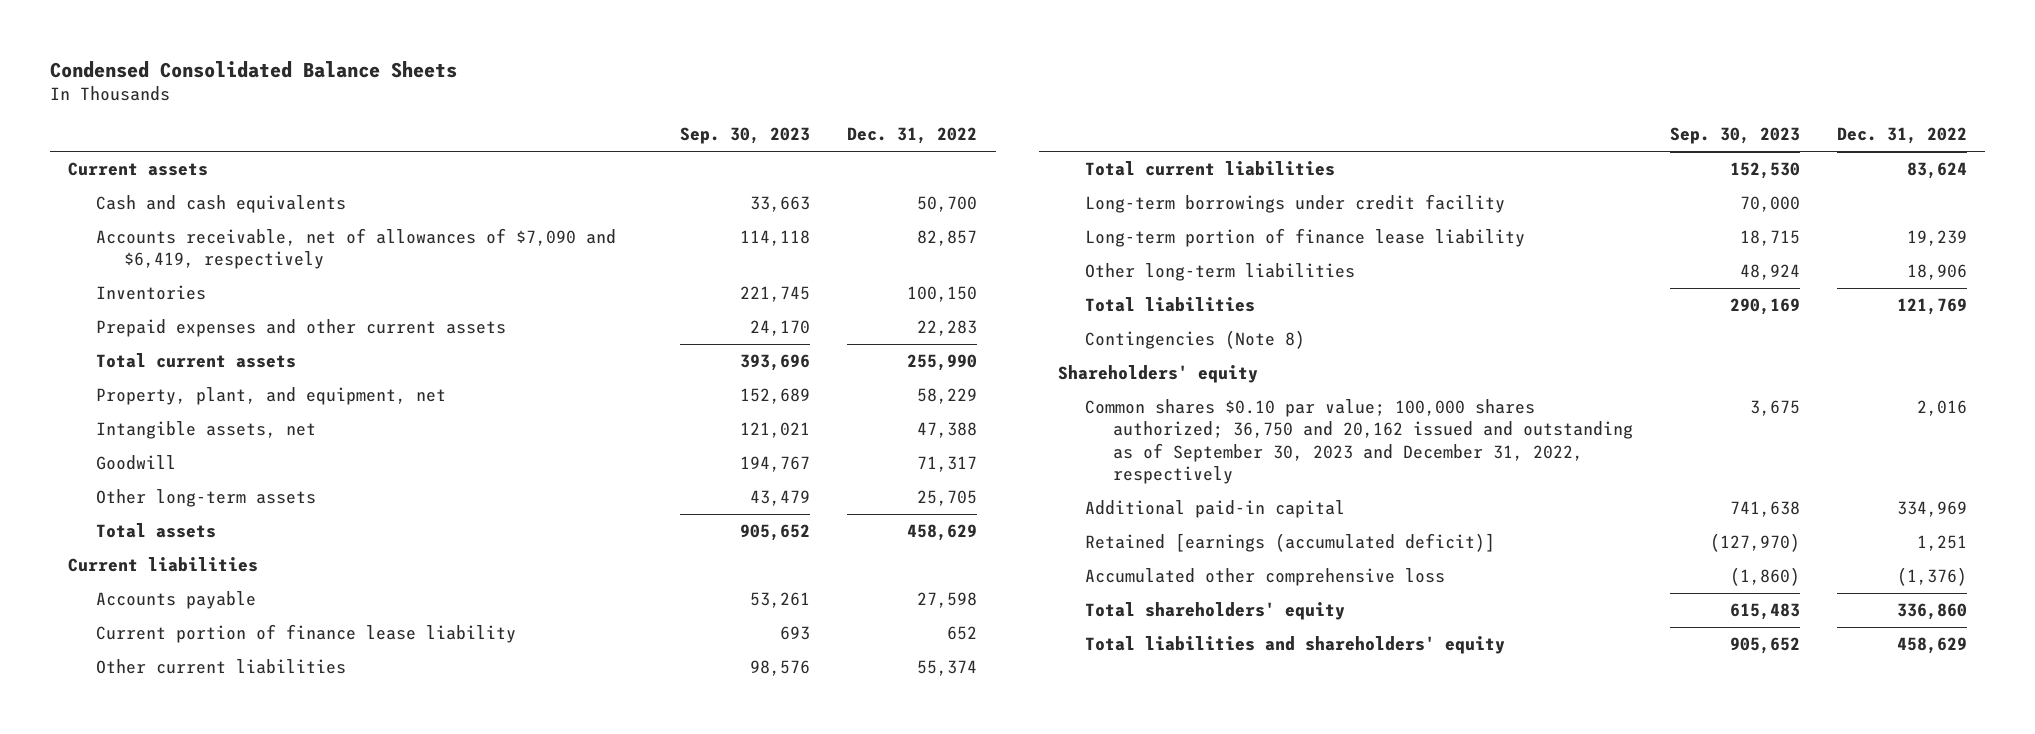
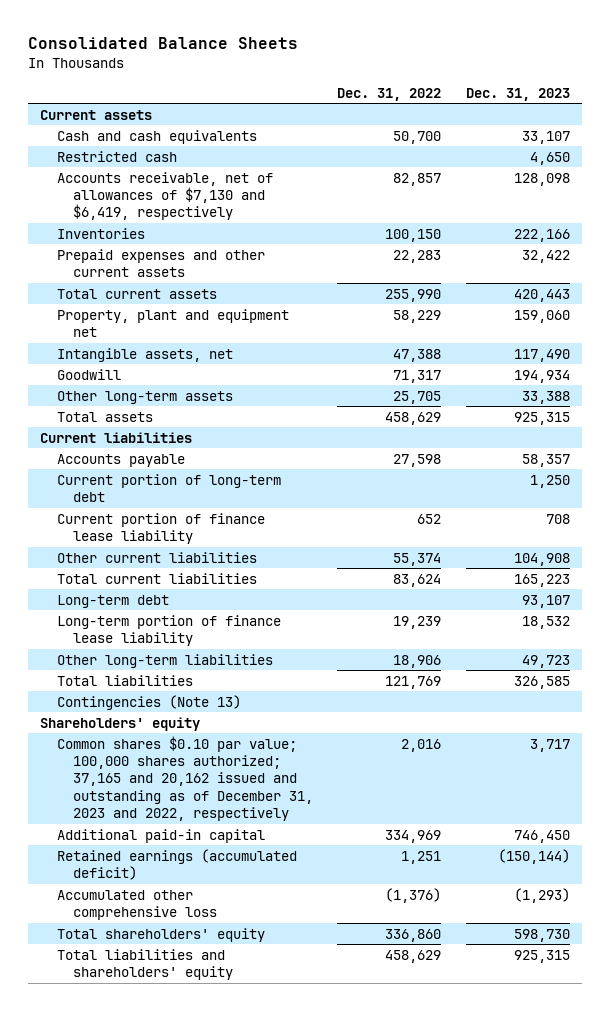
[49,60,457,78] Condensed Consolidated Balance Sheets -> [27,37,298,50] Consolidated Balance Sheets
[680,127,811,145] Sep. 30, 2023 -> none
none -> [465,87,570,101] Dec. 31, 2023
none -> [56,150,177,162] Restricted cash
[95,227,616,270] Accounts receivable, net of allowances of $7,090 and $6,419, respectively -> [56,171,273,221] Accounts receivable, net of allowances of $7,130 and $6,419, respectively
[95,386,446,405] Property, plant, and equipment, net -> [56,308,289,338] Property, plant and equipment net
none -> [56,473,281,503] Current portion of long-term debt
[1085,193,1506,213] Long-term borrowings under credit facility -> [56,594,169,608] Long-term debt
[1085,329,1306,349] Contingencies (Note 8) -> [56,694,241,710] Contingencies (Note 13)
[1085,398,1634,485] Common shares $0.10 par value; 100,000 shares authorized; 36,750 and 20,162 issued and outstanding as of September 30, 2023 and December 31, 2022, respectively -> [56,735,314,822] Common shares $0.10 par value; 100,000 shares authorized; 37,165 and 20,162 issued and outstanding as of December 31, 2023 and 2022, respectively
[1085,532,1496,552] Retained [earnings (accumulated deficit)] -> [56,848,297,881] Retained earnings (accumulated deficit)

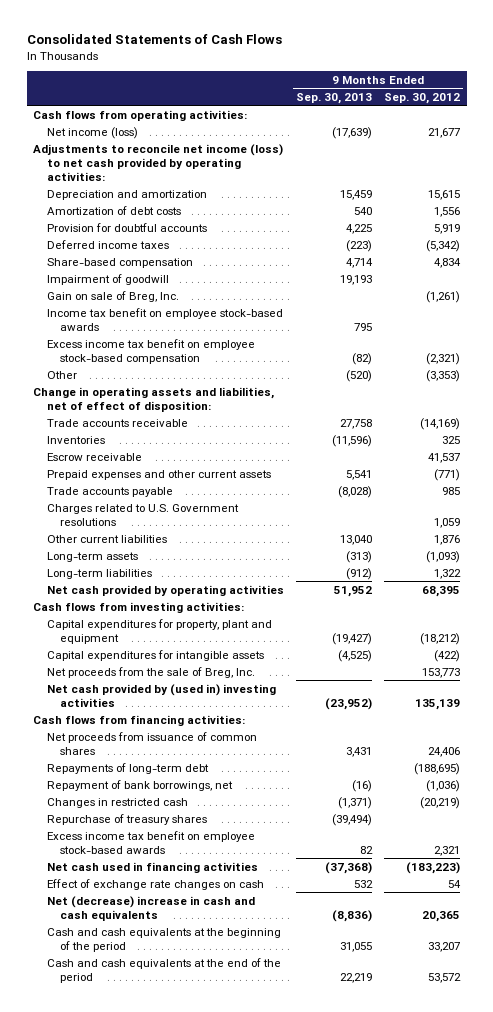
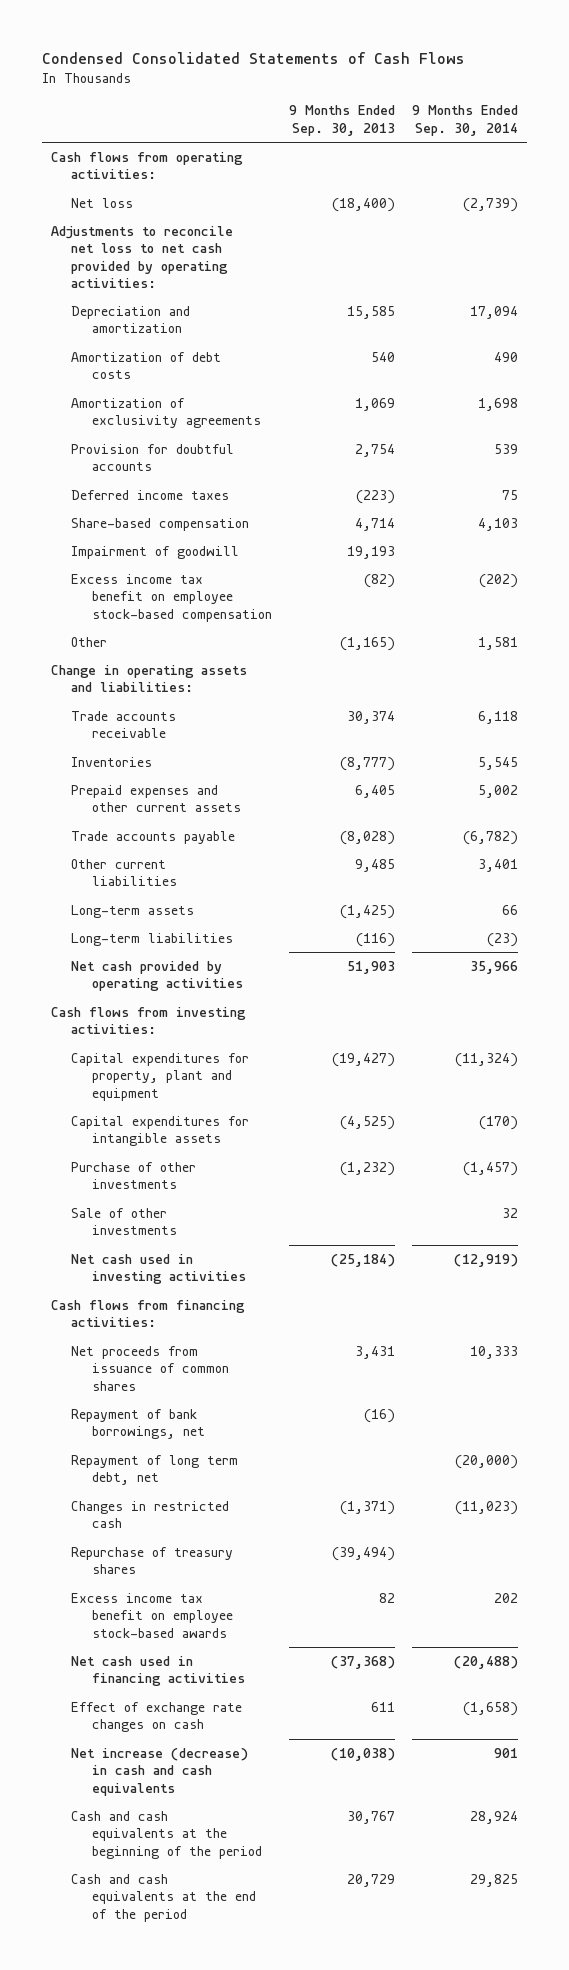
[26,34,282,45] Consolidated Statements of Cash Flows -> [42,51,466,64] Condensed Consolidated Statements of Cash Flows
[384,92,461,104] Sep. 30, 2012 -> none
none -> [412,105,519,136] 9 Months Ended Sep. 30, 2014
[46,126,138,139] Net income (loss) -> [71,197,134,208] Net loss
[331,126,372,139] (17,639) -> [332,197,396,212] (18,400)
[32,143,283,181] Adjustments to reconcile net income (loss) to net cash provided by operating activities: -> [50,225,233,289] Adjustments to reconcile net loss to net cash provided by operating activities:
[339,189,372,200] 15,459 -> [347,305,396,319] 15,585
none -> [71,397,261,429] Amortization of exclusivity agreements
[345,223,372,234] 4,225 -> [355,443,396,457] 2,754
[46,290,179,302] Gain on sale of Breg, Inc. -> none
[46,307,283,331] Income tax benefit on employee stock-based awards -> none
[46,452,142,461] Escrow receivable -> none
[345,369,372,382] (520) -> [340,636,396,651] (1,165)
[32,386,274,412] Change in operating assets and liabilities, net of effect of disposition: -> [50,664,247,693] Change in operating assets and liabilities:
[339,418,372,429] 27,758 -> [347,710,396,724] 30,374
[331,434,372,447] (11,596) -> [340,756,396,771] (8,777)
[345,469,372,480] 5,541 -> [355,784,396,798] 6,405
[46,503,239,526] Charges related to U.S. Government resolutions -> none
[339,534,372,545] 13,040 -> [355,858,396,872] 9,485
[345,550,372,563] (313) -> [340,904,396,919] (1,425)
[345,567,372,580] (912) -> [356,932,396,947] (116)
[333,585,372,597] 51,952 -> [347,960,396,974] 51,903
[46,666,255,678] Net proceeds from the sale of Breg, Inc. -> none
none -> [71,1161,197,1190] Purchase of other investments
none -> [71,1207,177,1236] Sale of other investments
[46,683,276,707] Net cash provided by (used in) investing activities -> [71,1253,246,1285] Net cash used in investing activities
[324,697,372,710] (23,952) -> [331,1253,396,1267] (25,184)
[46,762,209,774] Repayments of long-term debt -> none
none -> [71,1454,239,1486] Repayment of long term debt, net
[353,879,373,888] 532 -> [371,1701,396,1712] 611
[46,895,255,921] Net (decrease) increase in cash and cash equivalents -> [71,1747,249,1796] Net increase (decrease) in cash and cash equivalents
[331,909,372,922] (8,836) -> [331,1747,396,1761] (10,038)
[339,941,372,952] 31,055 -> [347,1810,396,1824] 30,767
[339,972,372,983] 22,219 -> [347,1873,396,1887] 20,729

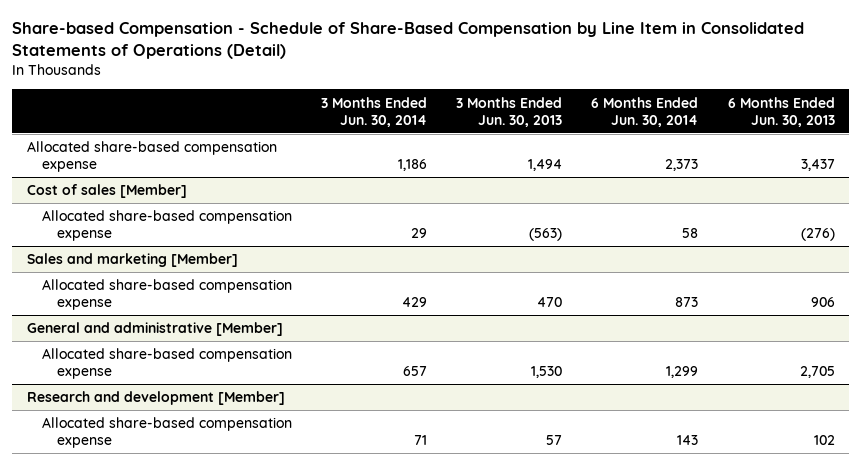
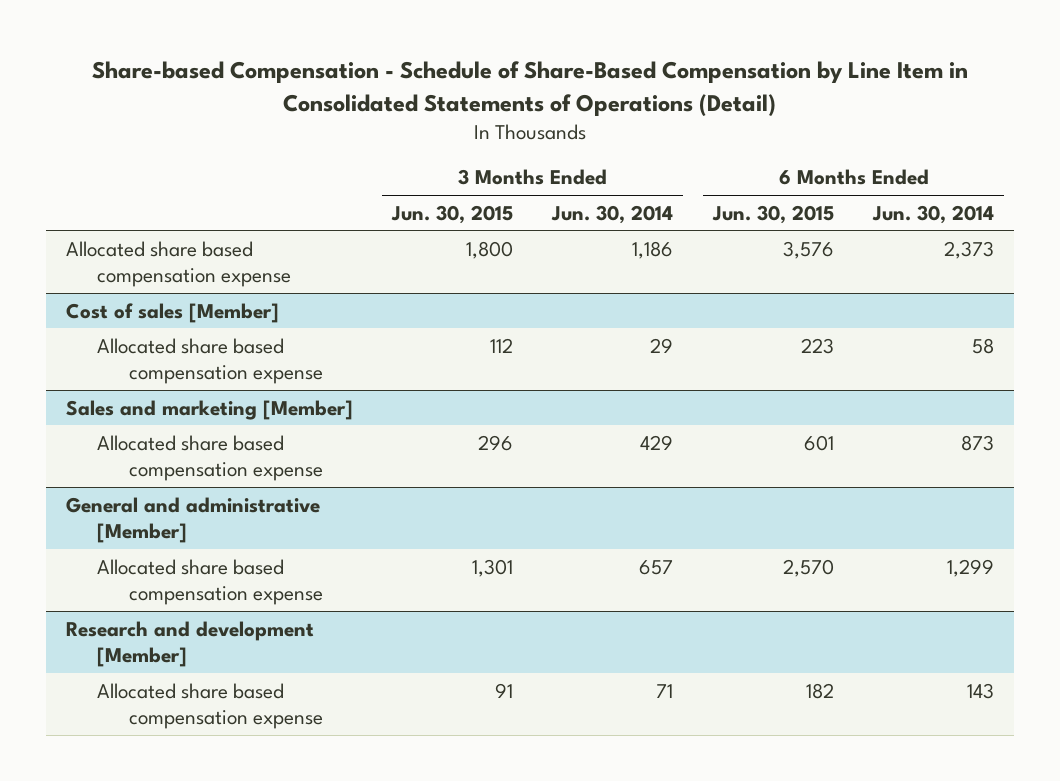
[456,96,563,127] 3 Months Ended Jun. 30, 2013 -> none
[727,96,835,127] 6 Months Ended Jun. 30, 2013 -> none
none -> [391,204,514,224] Jun. 30, 2015
none -> [711,204,834,224] Jun. 30, 2015
[26,141,277,173] Allocated share-based compensation expense -> [65,240,292,288] Allocated share based compensation expense
[41,210,292,242] Allocated share-based compensation expense -> [97,337,323,385] Allocated share based compensation expense
[41,279,292,311] Allocated share-based compensation expense -> [97,434,323,482] Allocated share based compensation expense
[41,348,292,380] Allocated share-based compensation expense -> [97,558,323,606] Allocated share based compensation expense
[41,417,292,449] Allocated share-based compensation expense -> [97,682,323,730] Allocated share based compensation expense

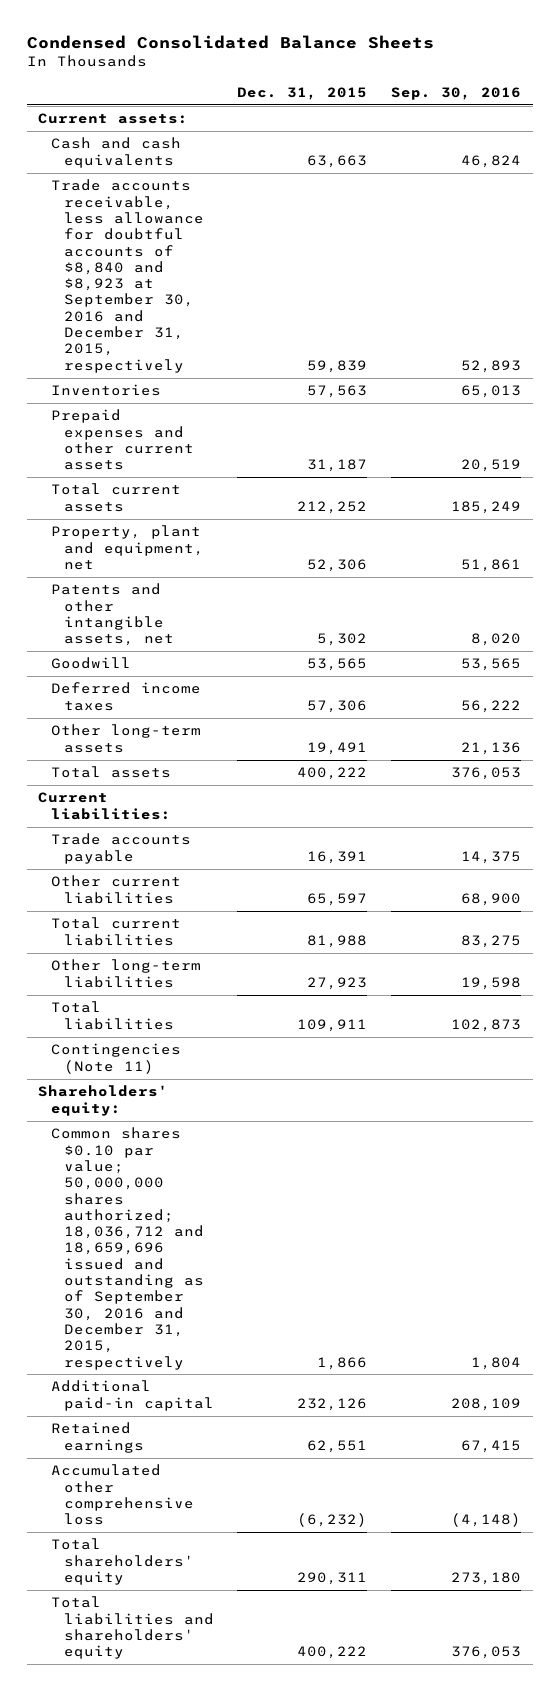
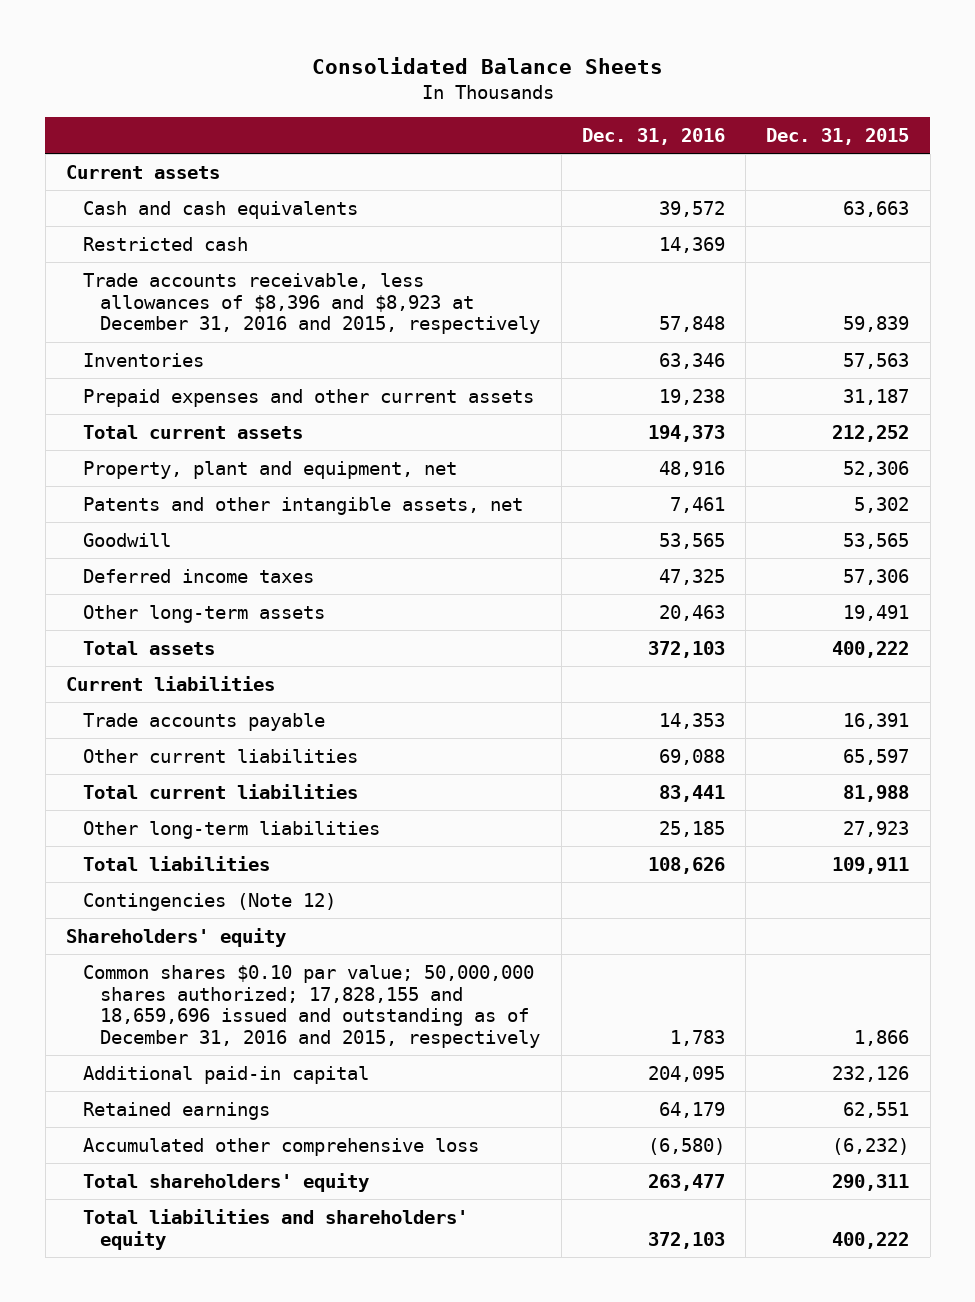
[26,34,434,49] Condensed Consolidated Balance Sheets -> [311,56,663,74] Consolidated Balance Sheets
[391,86,522,100] Sep. 30, 2016 -> none
none -> [581,128,725,146] Dec. 31, 2016
[38,113,189,125] Current assets: -> [65,164,220,179] Current assets
none -> [83,236,249,251] Restricted cash
[50,179,204,373] Trade accounts receivable, less allowance for doubtful accounts of $8,840 and $8,923 at September 30, 2016 and December 31, 2015, respectively -> [83,272,541,335] Trade accounts receivable, less allowances of $8,396 and $8,923 at December 31, 2016 and 2015, respectively
[38,792,171,820] Current liabilities: -> [65,675,275,691] Current liabilities
[50,1043,181,1074] Contingencies (Note 11) -> [83,892,337,911] Contingencies (Note 12)
[38,1085,169,1116] Shareholders' equity: -> [65,927,286,947] Shareholders' equity
[50,1127,204,1370] Common shares $0.10 par value; 50,000,000 shares authorized; 18,036,712 and 18,659,696 issued and outstanding as of September 30, 2016 and December 31, 2015, respectively -> [83,964,541,1049] Common shares $0.10 par value; 50,000,000 shares authorized; 17,828,155 and 18,659,696 issued and outstanding as of December 31, 2016 and 2015, respectively

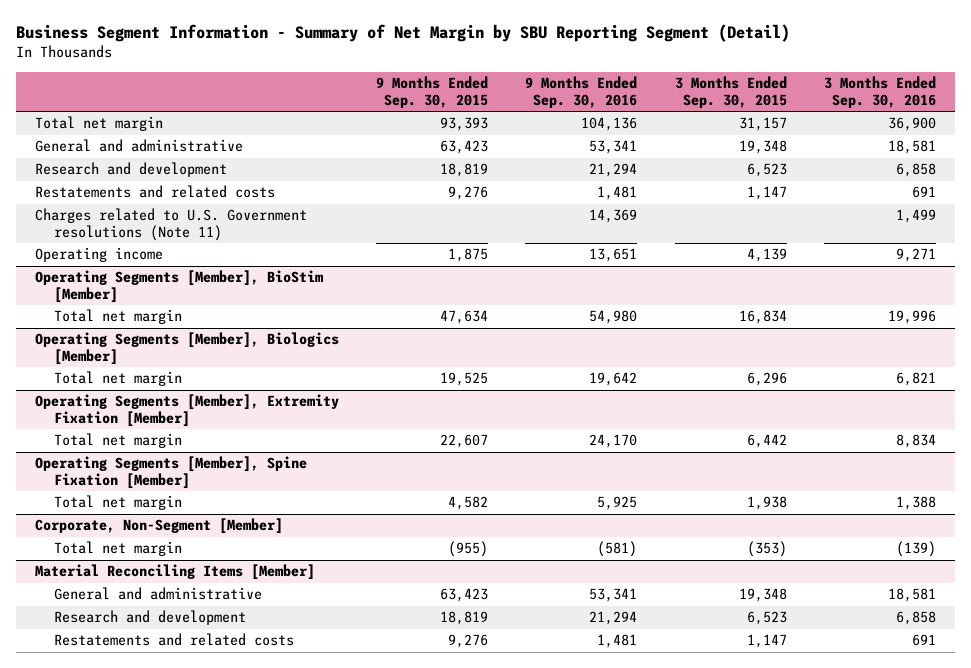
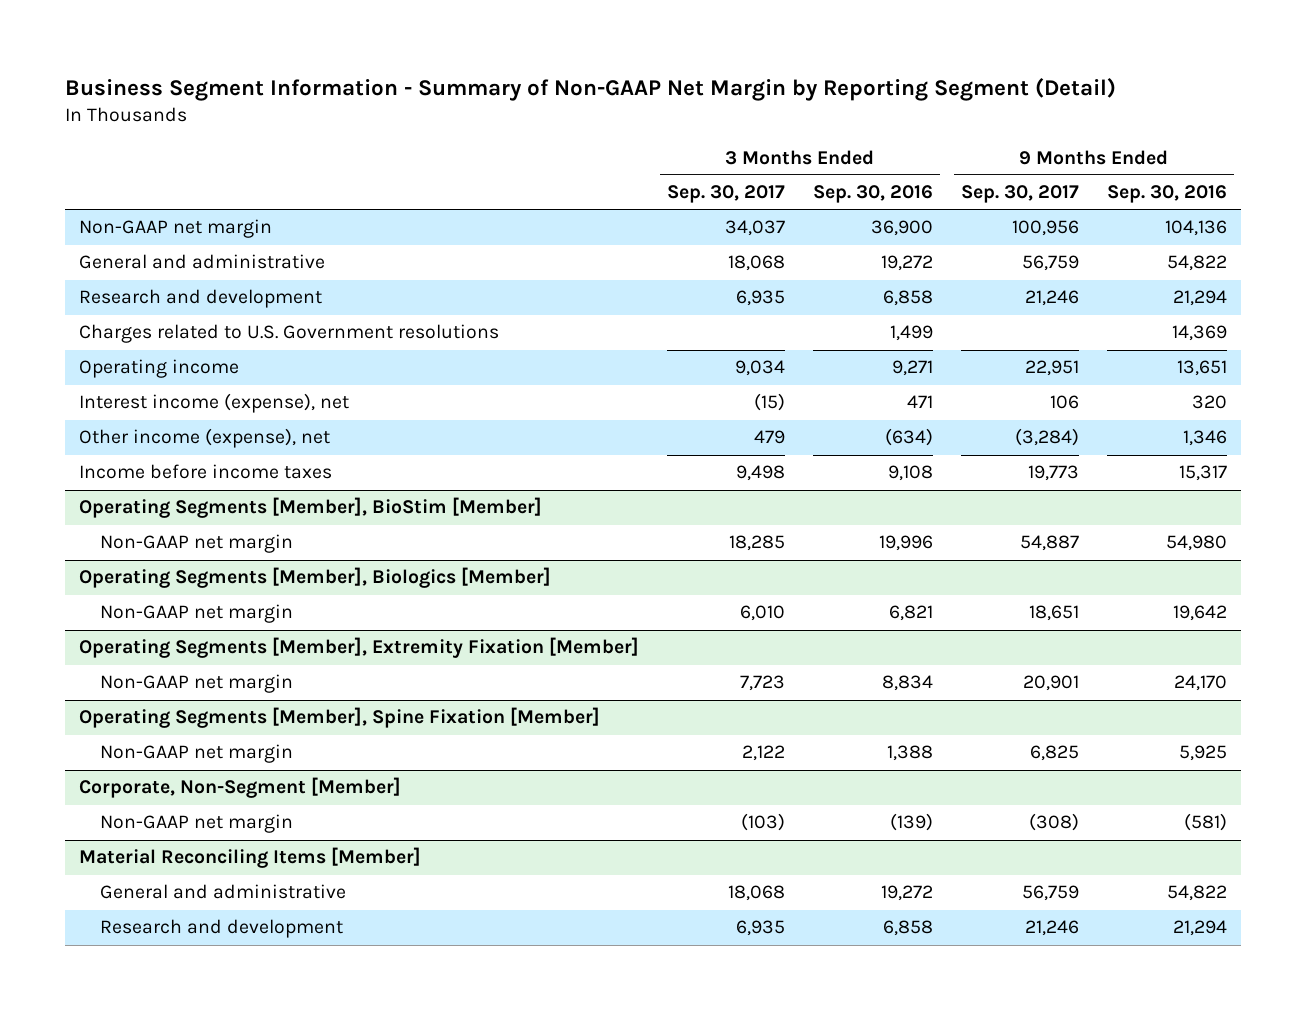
[15,24,790,43] Business Segment Information - Summary of Net Margin by SBU Reporting Segment (Detail) -> [64,77,1116,101] Business Segment Information - Summary of Non-GAAP Net Margin by Reporting Segment (Detail)
[376,76,489,108] 9 Months Ended Sep. 30, 2015 -> none
[674,76,787,108] 3 Months Ended Sep. 30, 2015 -> none
none -> [666,185,785,204] Sep. 30, 2017
none -> [960,185,1079,204] Sep. 30, 2017
[34,116,163,132] Total net margin -> [78,219,272,239] Non-GAAP net margin
[589,140,638,155] 53,341 -> [1166,255,1227,272] 54,822
[888,140,937,155] 18,581 -> [880,255,933,272] 19,272
[34,185,275,199] Restatements and related costs -> none
[34,208,307,242] Charges related to U.S. Government resolutions (Note 11) -> [78,324,499,344] Charges related to U.S. Government resolutions
none -> [78,393,349,414] Interest income (expense), net
none -> [78,428,330,449] Other income (expense), net
none -> [78,464,332,480] Income before income taxes
[54,309,183,325] Total net margin -> [100,534,294,554] Non-GAAP net margin
[54,371,183,387] Total net margin -> [100,604,294,624] Non-GAAP net margin
[54,433,183,449] Total net margin -> [100,674,294,694] Non-GAAP net margin
[54,495,183,511] Total net margin -> [100,744,294,764] Non-GAAP net margin
[54,541,183,557] Total net margin -> [100,814,294,834] Non-GAAP net margin
[589,588,638,603] 53,341 -> [1166,885,1227,902] 54,822
[888,588,937,603] 18,581 -> [880,885,933,902] 19,272
[54,633,295,647] Restatements and related costs -> none

